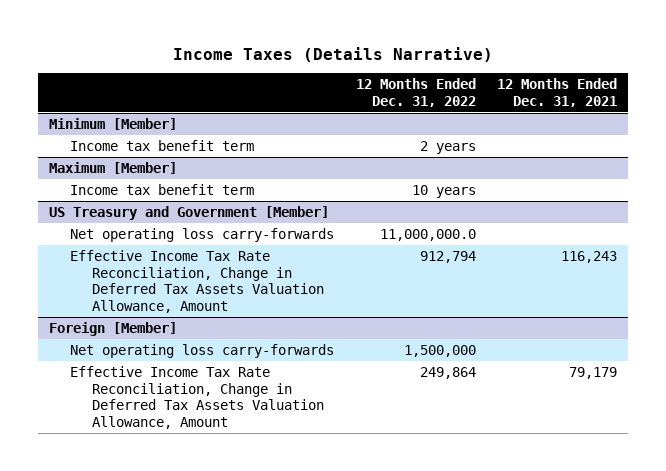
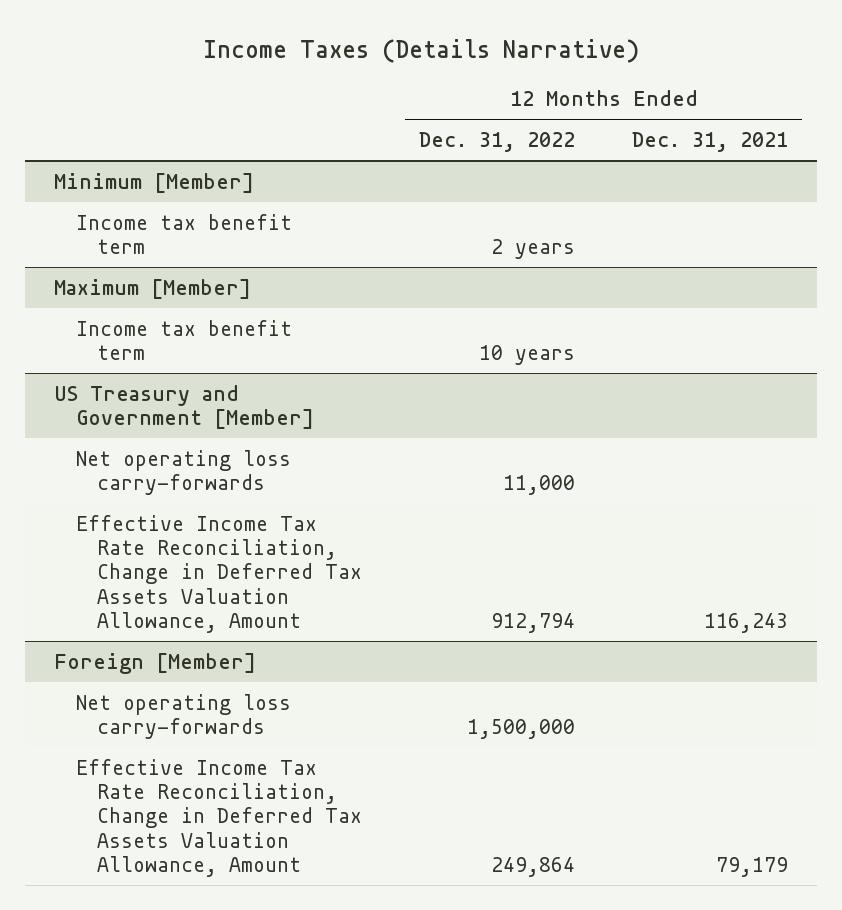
[379,228,476,241] 11,000,000.0 -> [503,474,576,495] 11,000

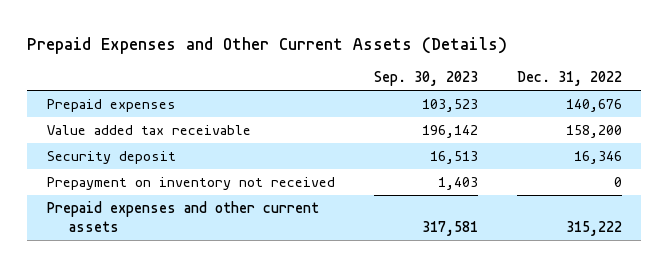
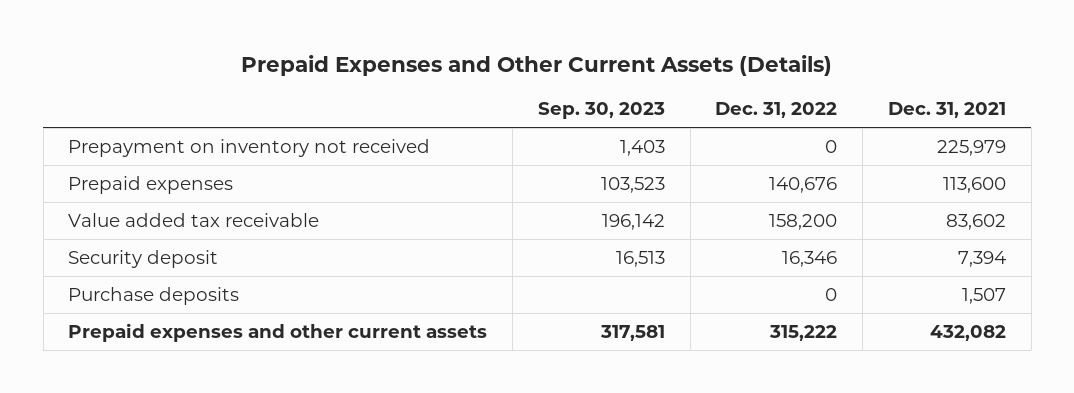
none -> [887,102,1006,119] Dec. 31, 2021
[46,176,335,190] Prepayment on inventory not received -> [68,138,431,157] Prepayment on inventory not received
none -> [68,286,240,305] Purchase deposits

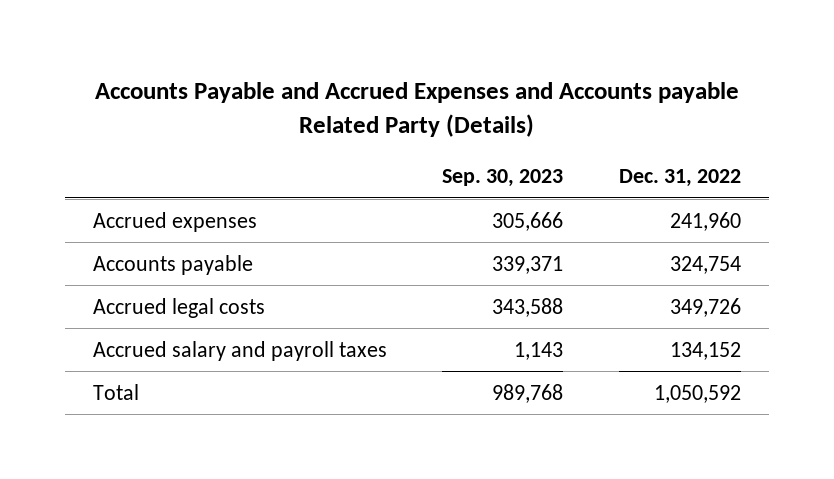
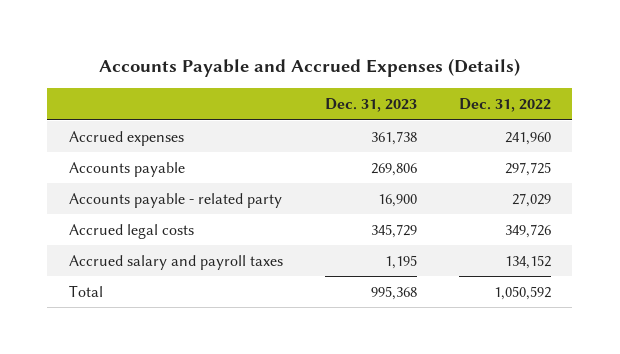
[94,82,739,137] Accounts Payable and Accrued Expenses and Accounts payable Related Party (Details) -> [98,58,520,78] Accounts Payable and Accrued Expenses (Details)
[442,169,564,188] Sep. 30, 2023 -> none
none -> [324,98,417,113] Dec. 31, 2023
[669,255,741,274] 324,754 -> [505,161,552,176] 297,725
none -> [68,192,282,208] Accounts payable - related party

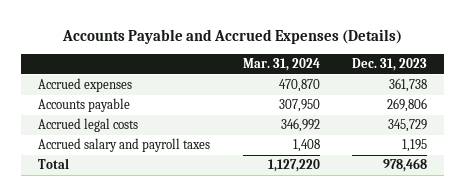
[459,98,552,113] Dec. 31, 2022 -> none
none -> [242,58,320,72] Mar. 31, 2024
[68,192,282,208] Accounts payable - related party -> none
[370,285,417,300] 995,368 -> [383,158,428,173] 978,468

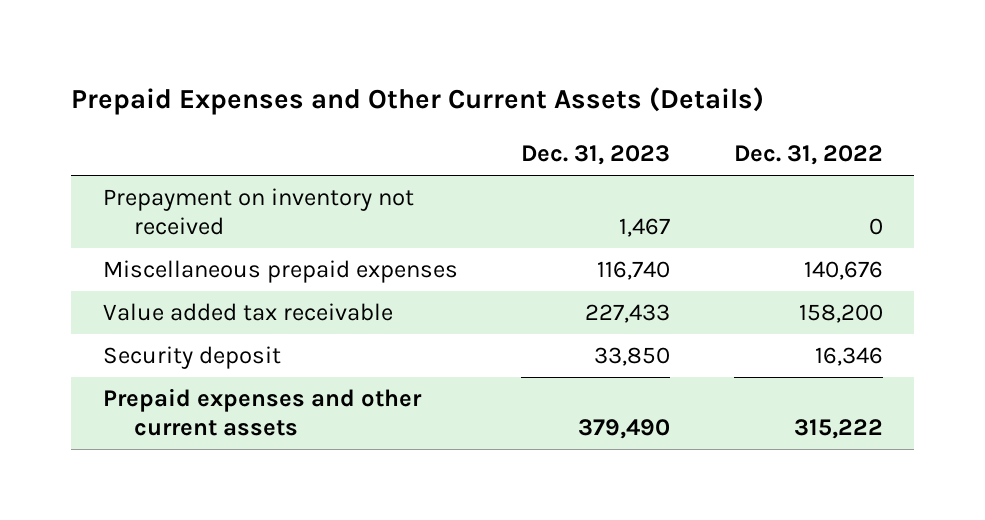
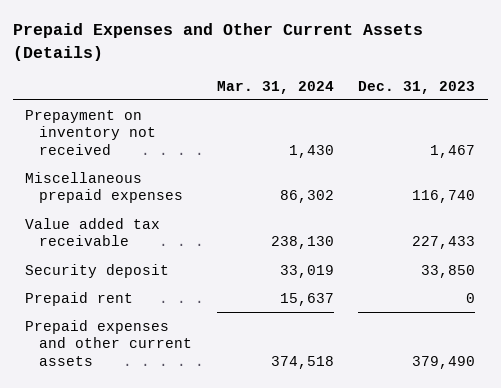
[733,144,883,165] Dec. 31, 2022 -> none
none -> [216,80,334,94] Mar. 31, 2024
none -> [25,291,134,306] Prepaid rent

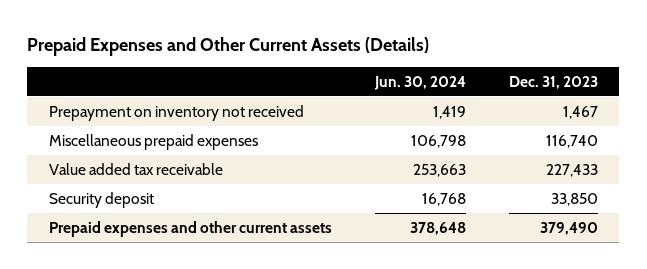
[216,80,334,94] Mar. 31, 2024 -> none
none -> [373,75,466,90] Jun. 30, 2024
[25,291,134,306] Prepaid rent -> none

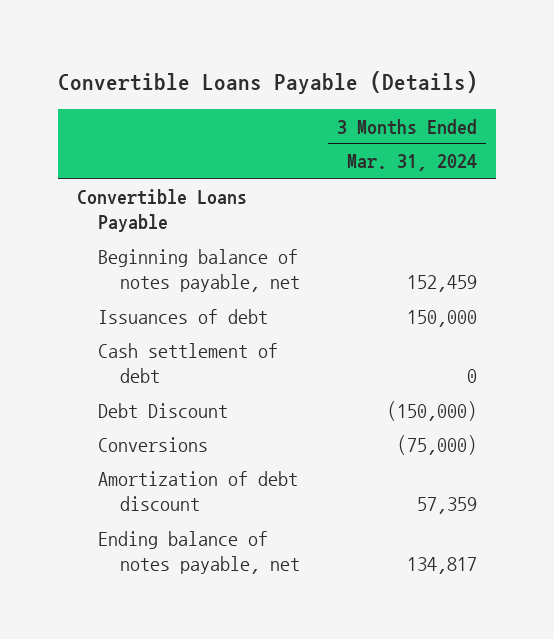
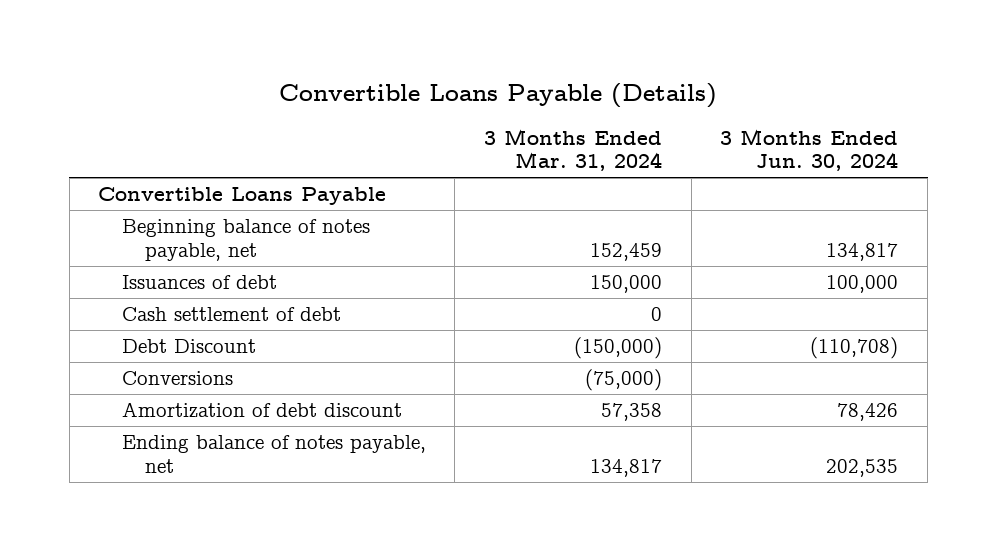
none -> [720,128,899,172] 3 Months Ended Jun. 30, 2024
[416,497,477,515] 57,359 -> [601,403,663,422] 57,358

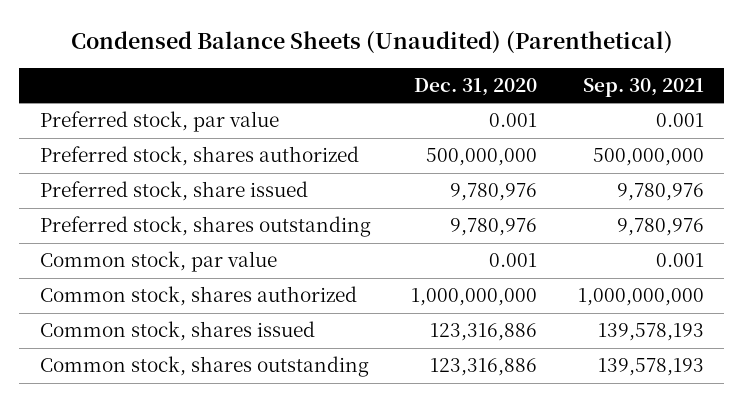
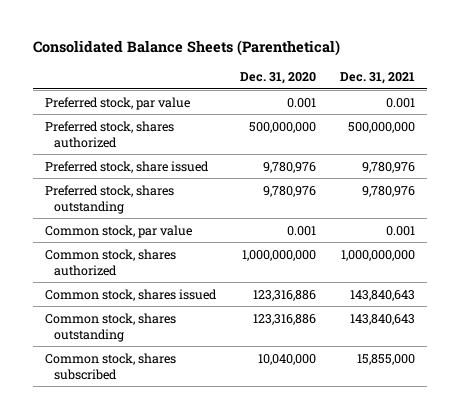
[70,30,673,54] Condensed Balance Sheets (Unaudited) (Parenthetical) -> [32,40,340,57] Consolidated Balance Sheets (Parenthetical)
[582,77,704,97] Sep. 30, 2021 -> none
none -> [339,72,415,85] Dec. 31, 2021
none -> [44,352,176,380] Common stock, shares subscribed

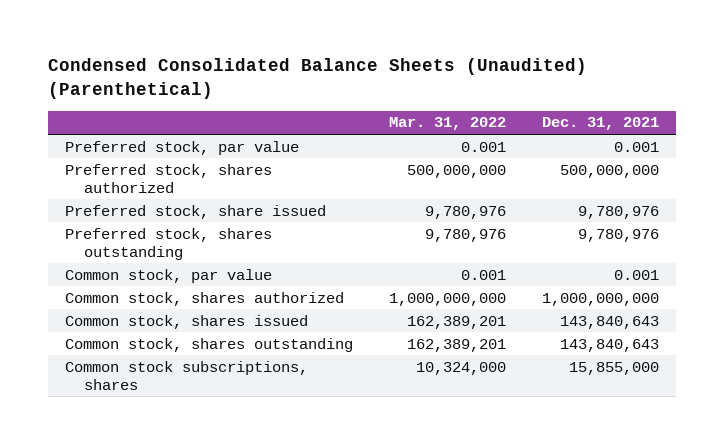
[32,40,340,57] Consolidated Balance Sheets (Parenthetical) -> [47,58,587,100] Condensed Consolidated Balance Sheets (Unaudited) (Parenthetical)
[239,72,316,85] Dec. 31, 2020 -> none
none -> [389,117,507,131] Mar. 31, 2022
[44,352,176,380] Common stock, shares subscribed -> [65,360,309,390] Common stock subscriptions, shares

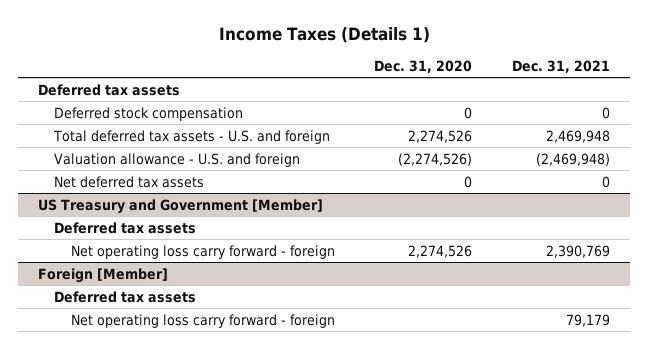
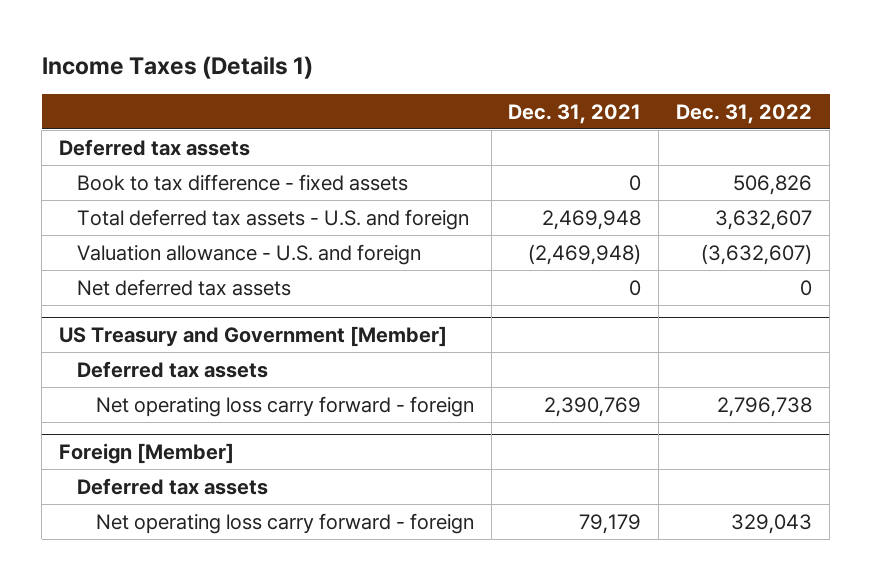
[374,59,473,73] Dec. 31, 2020 -> none
none -> [676,104,813,125] Dec. 31, 2022
[54,106,244,121] Deferred stock compensation -> none
none -> [77,173,409,191] Book to tax difference - fixed assets

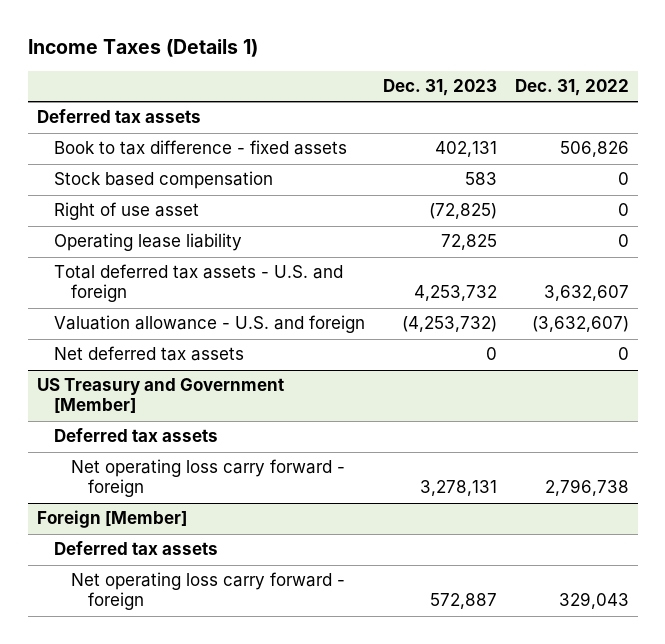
[508,104,642,125] Dec. 31, 2021 -> none
none -> [382,79,497,97] Dec. 31, 2023
none -> [53,171,273,190] Stock based compensation
none -> [53,202,199,221] Right of use asset
none -> [53,233,242,252] Operating lease liability

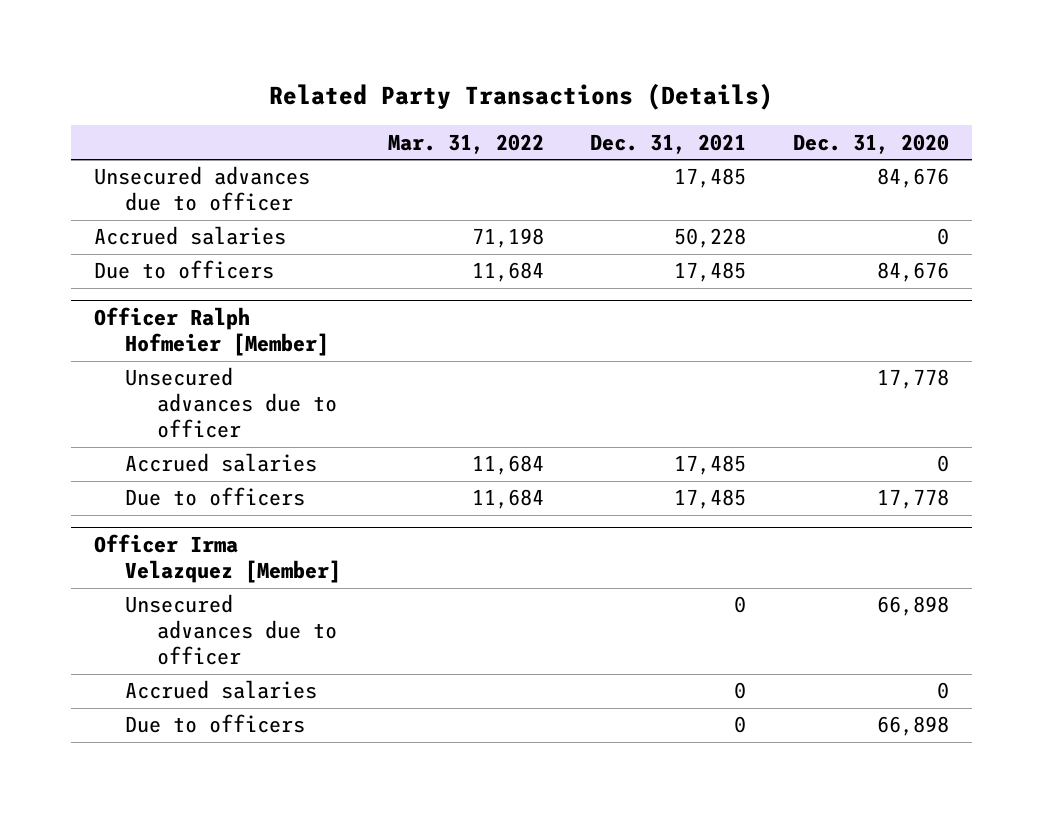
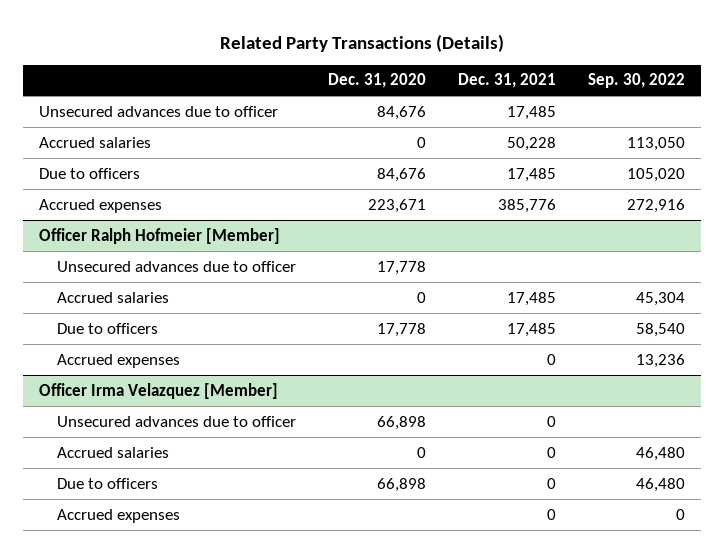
[387,133,544,154] Mar. 31, 2022 -> none
none -> [588,73,686,89] Sep. 30, 2022
none -> [39,198,163,213] Accrued expenses
none -> [56,353,180,368] Accrued expenses
none -> [56,508,180,523] Accrued expenses

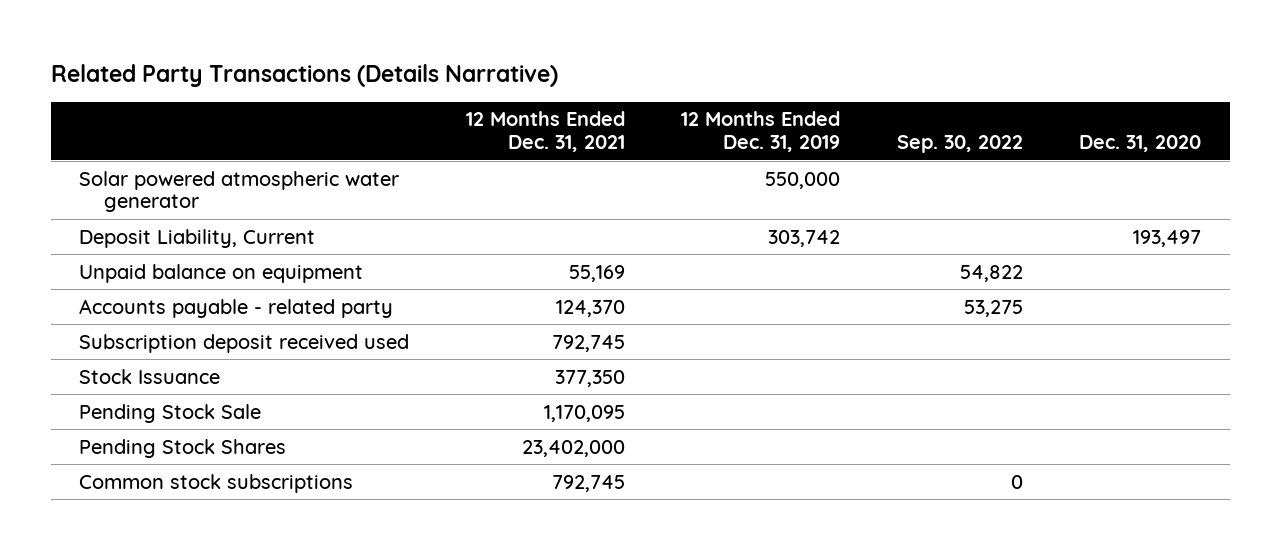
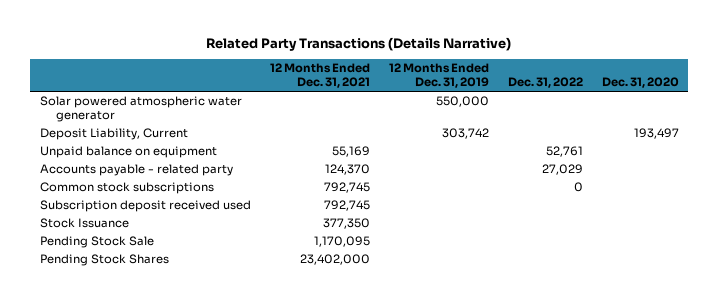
[896,135,1023,154] Sep. 30, 2022 -> none
none -> [507,77,583,89] Dec. 31, 2022
[79,473,354,493] Common stock subscriptions -> [39,182,214,195] Common stock subscriptions

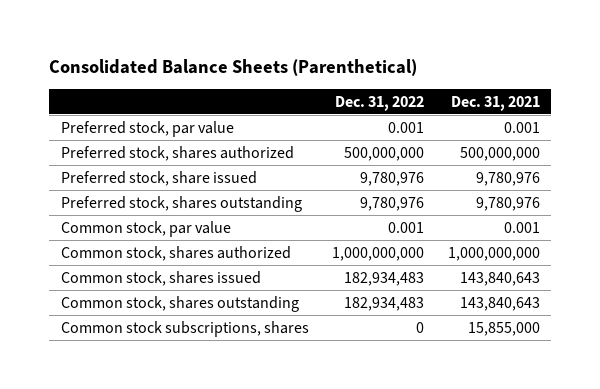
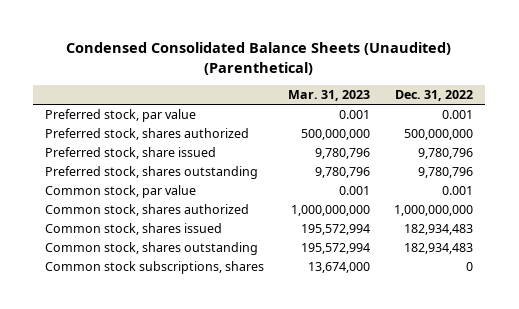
[48,59,417,77] Consolidated Balance Sheets (Parenthetical) -> [66,42,452,75] Condensed Consolidated Balance Sheets (Unaudited) (Parenthetical)
[450,95,540,111] Dec. 31, 2021 -> none
none -> [288,90,371,102] Mar. 31, 2023
[360,171,425,186] 9,780,976 -> [418,148,474,160] 9,780,796
[360,196,425,211] 9,780,976 -> [418,167,474,179] 9,780,796

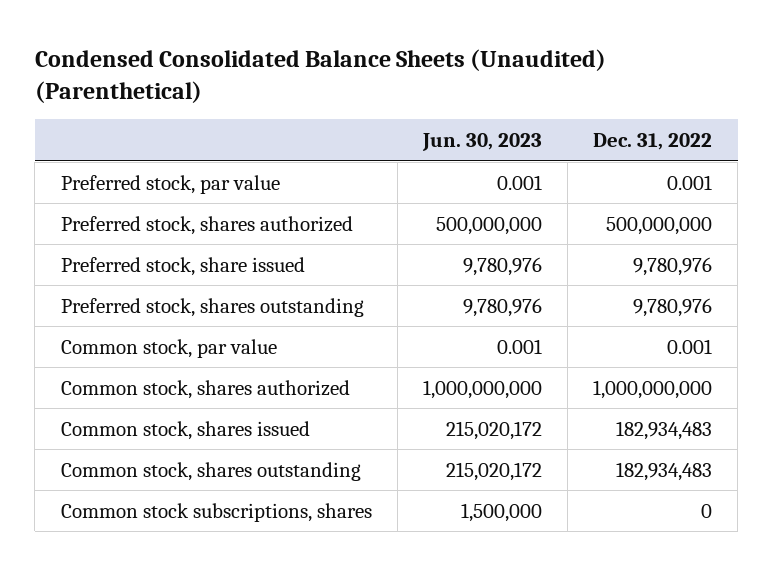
[288,90,371,102] Mar. 31, 2023 -> none
none -> [421,133,542,152] Jun. 30, 2023
[418,148,474,160] 9,780,796 -> [633,256,713,276] 9,780,976
[418,167,474,179] 9,780,796 -> [633,297,713,317] 9,780,976

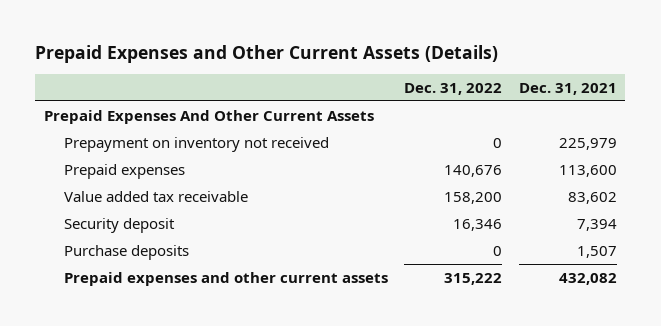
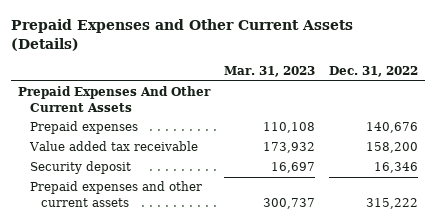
[519,82,618,95] Dec. 31, 2021 -> none
none -> [224,66,316,78] Mar. 31, 2023
[63,136,329,152] Prepayment on inventory not received -> none
[63,244,189,260] Purchase deposits -> none

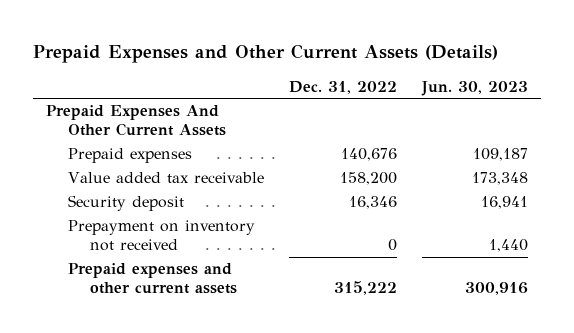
[224,66,316,78] Mar. 31, 2023 -> none
none -> [421,80,529,96] Jun. 30, 2023
none -> [67,220,255,252] Prepayment on inventory not received

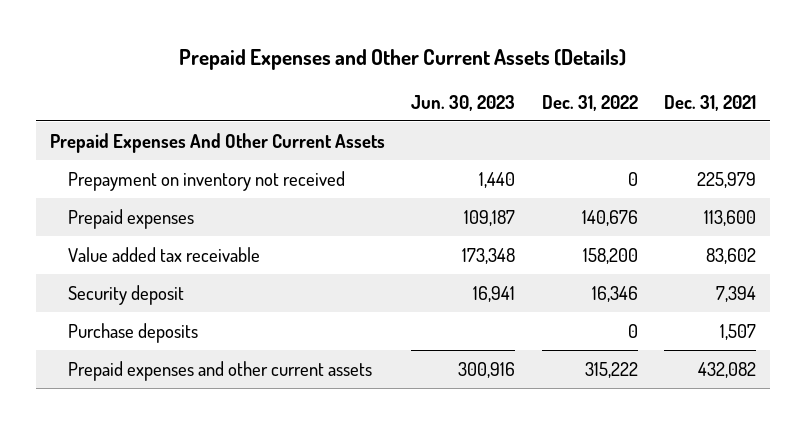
none -> [664,94,757,111] Dec. 31, 2021
[67,220,255,252] Prepayment on inventory not received -> [68,170,346,191] Prepayment on inventory not received
none -> [68,322,199,343] Purchase deposits

